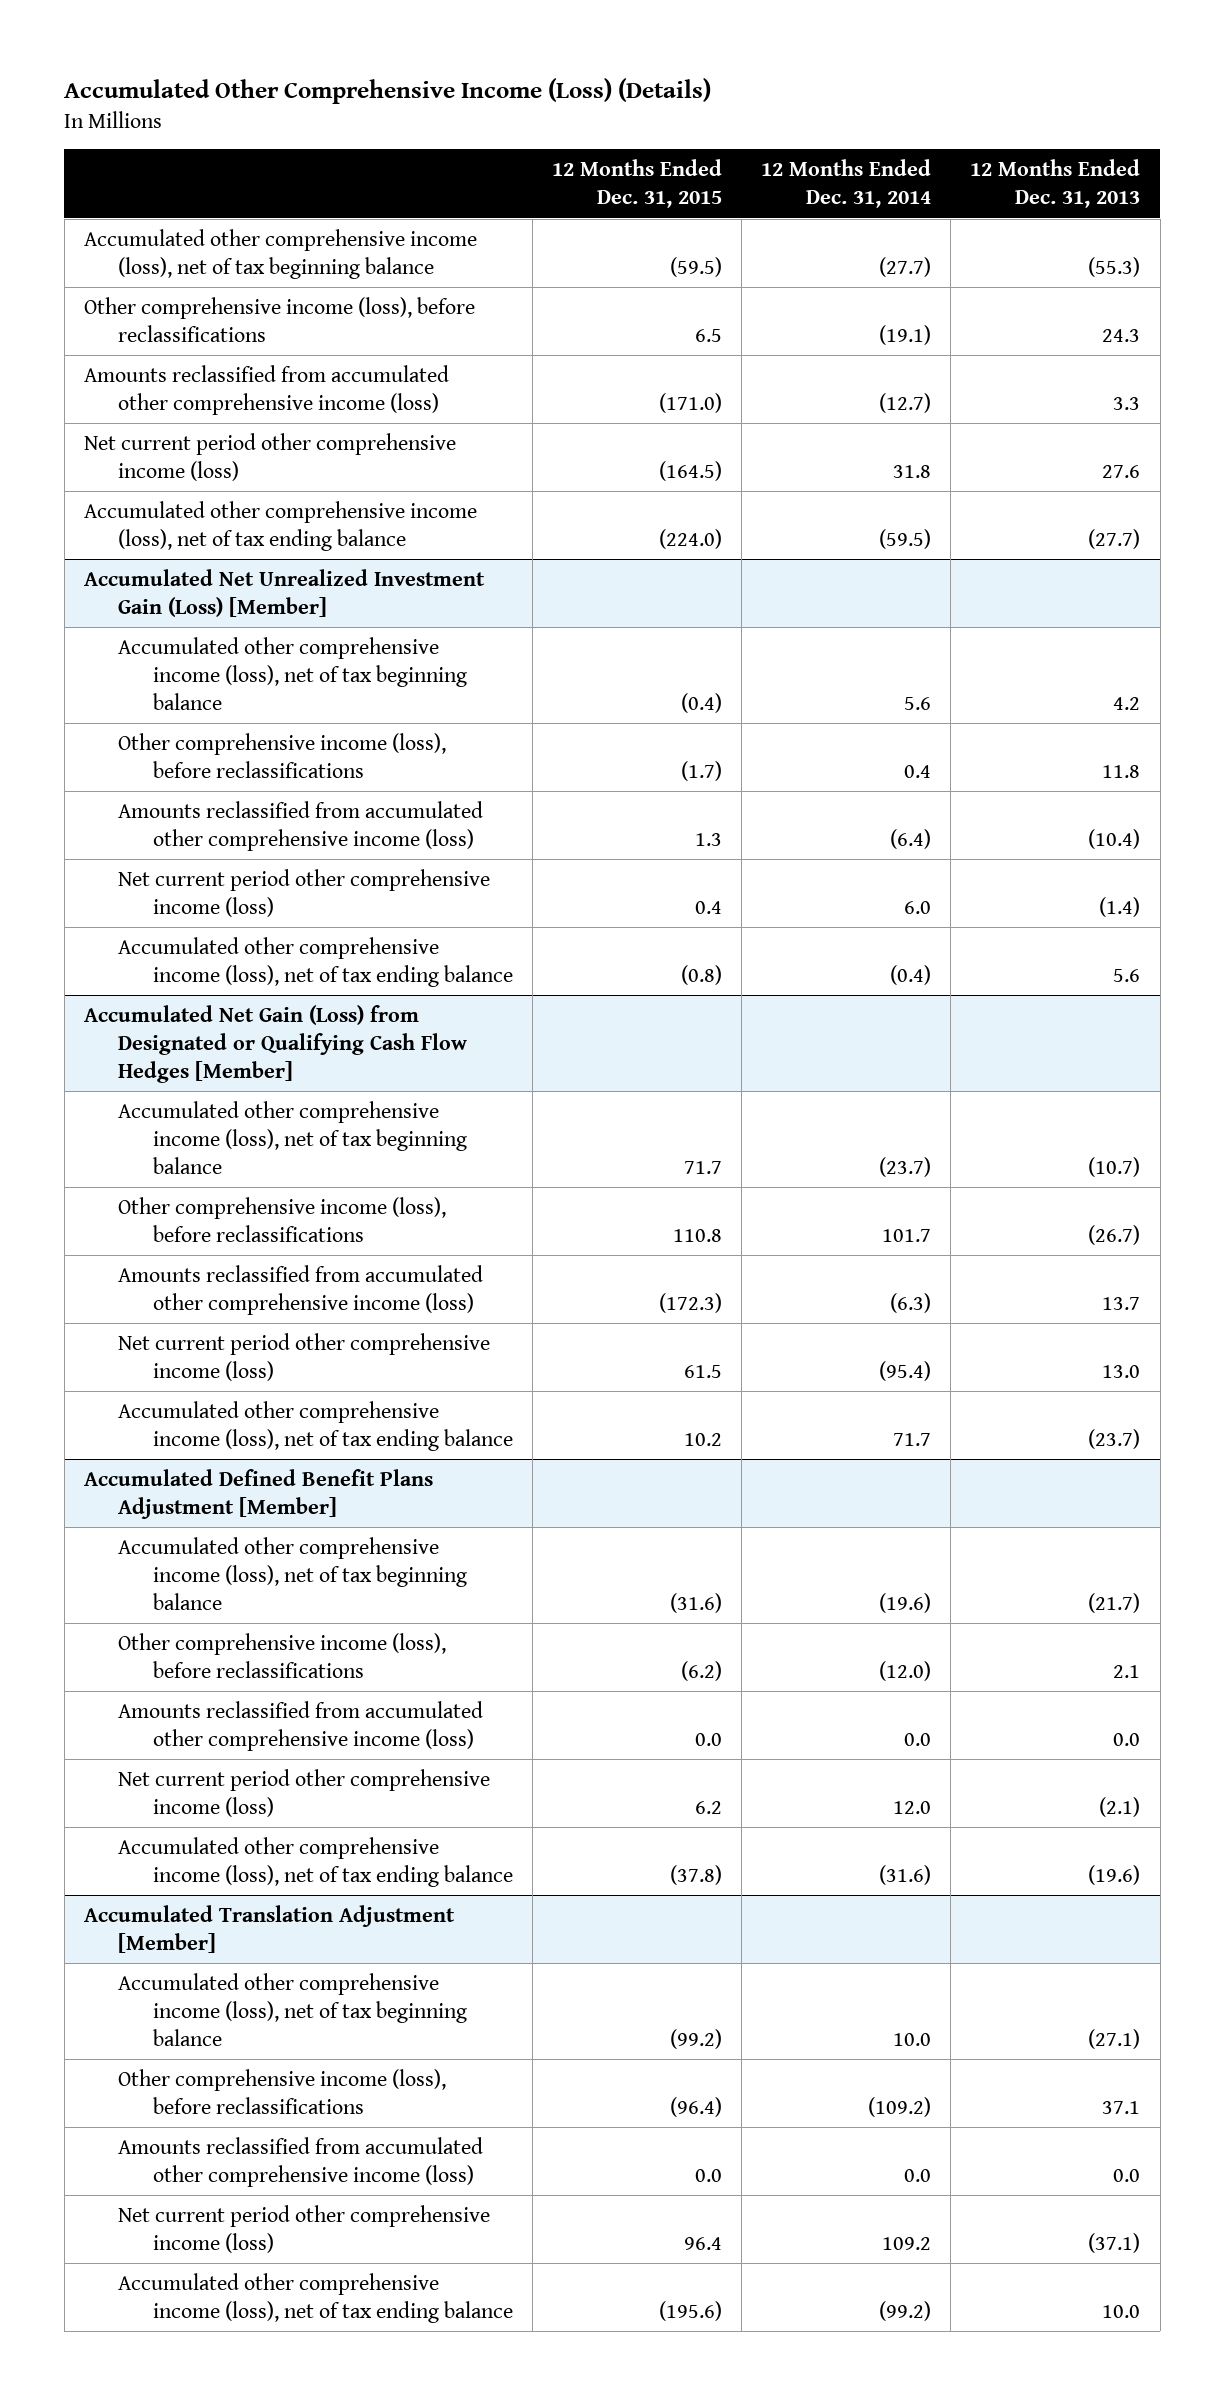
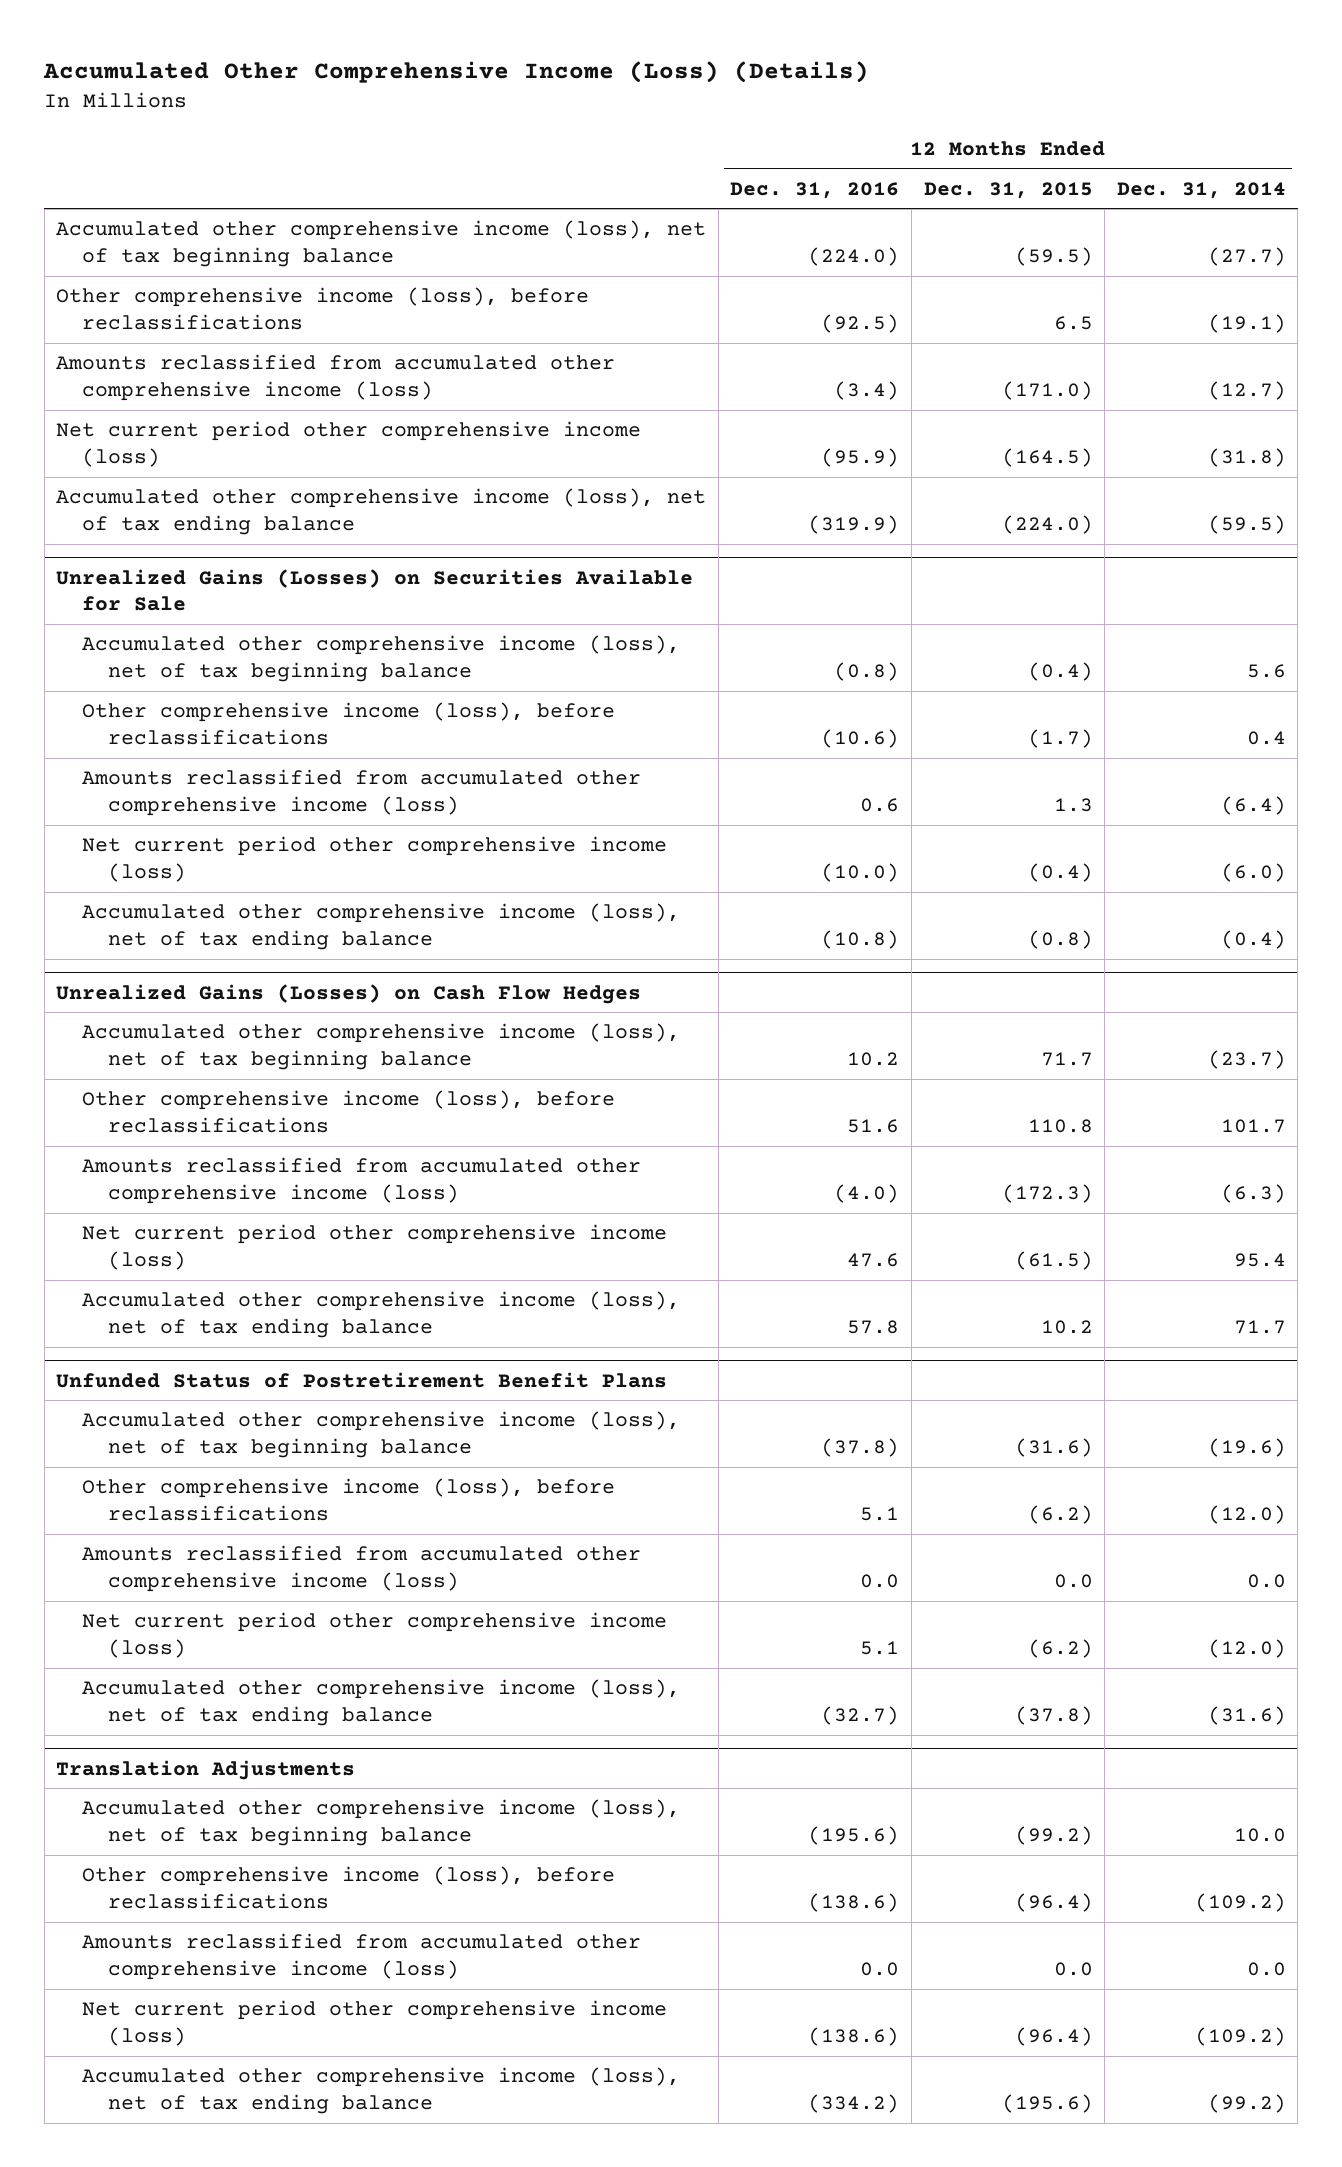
[970,159,1141,209] 12 Months Ended Dec. 31, 2013 -> none
none -> [730,181,900,199] Dec. 31, 2016
[893,464,932,478] 31.8 -> [1207,447,1286,467] (31.8)
[83,568,485,617] Accumulated Net Unrealized Investment Gain (Loss) [Member] -> [56,568,694,612] Unrealized Gains (Losses) on Securities Available for Sale
[695,900,723,914] 0.4 -> [1027,862,1093,882] (0.4)
[904,900,932,914] 6.0 -> [1220,862,1286,882] (6.0)
[83,1004,468,1083] Accumulated Net Gain (Loss) from Designated or Qualifying Cash Flow Hedges [Member] -> [56,983,642,1004] Unrealized Gains (Losses) on Cash Flow Hedges
[684,1364,723,1378] 61.5 -> [1014,1250,1093,1270] (61.5)
[879,1360,932,1381] (95.4) -> [1233,1252,1286,1267] 95.4
[83,1468,433,1519] Accumulated Defined Benefit Plans Adjustment [Member] -> [56,1371,668,1388] Unfunded Status of Postretirement Benefit Plans
[695,1800,723,1814] 6.2 -> [1027,1638,1093,1658] (6.2)
[893,1800,932,1814] 12.0 -> [1207,1638,1286,1658] (12.0)
[83,1904,455,1953] Accumulated Translation Adjustment [Member] -> [56,1759,356,1780] Translation Adjustments
[684,2236,723,2250] 96.4 -> [1014,2026,1093,2046] (96.4)
[882,2236,932,2250] 109.2 -> [1194,2026,1286,2046] (109.2)

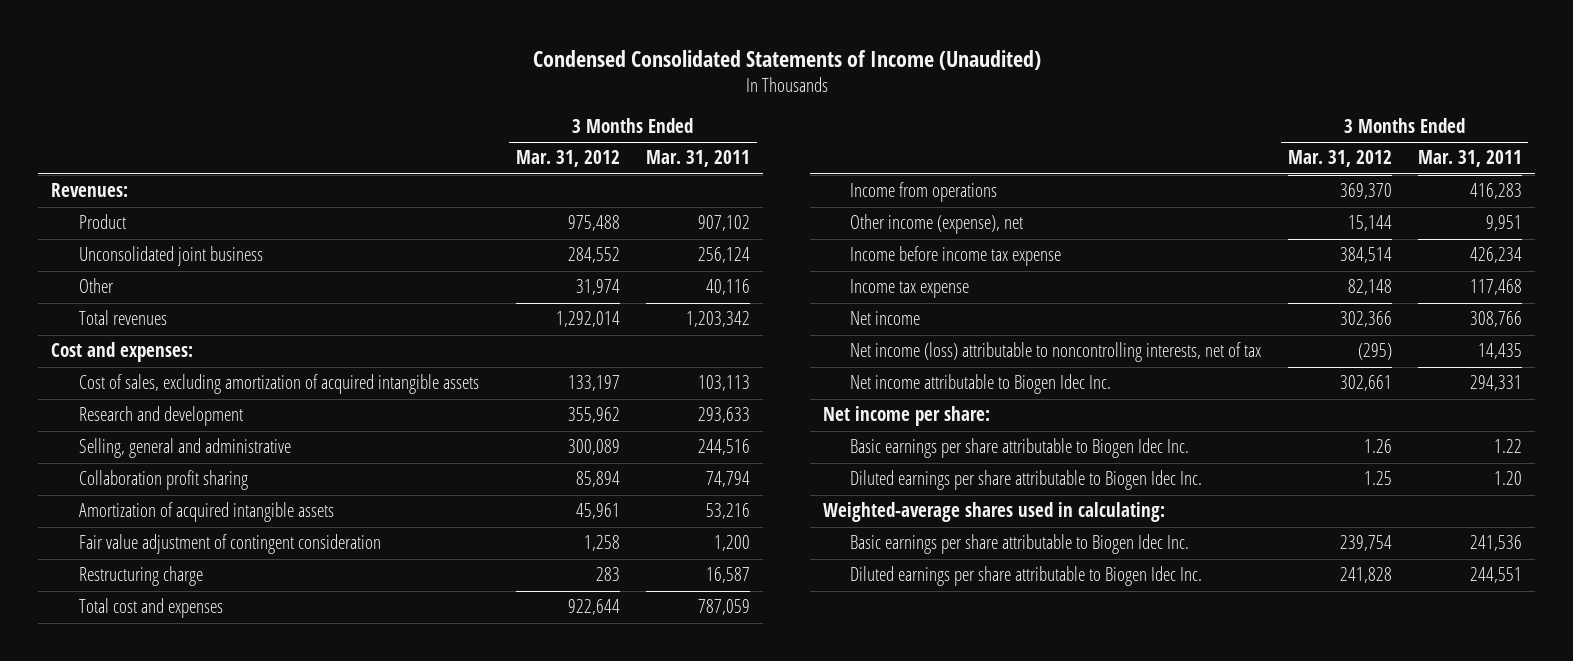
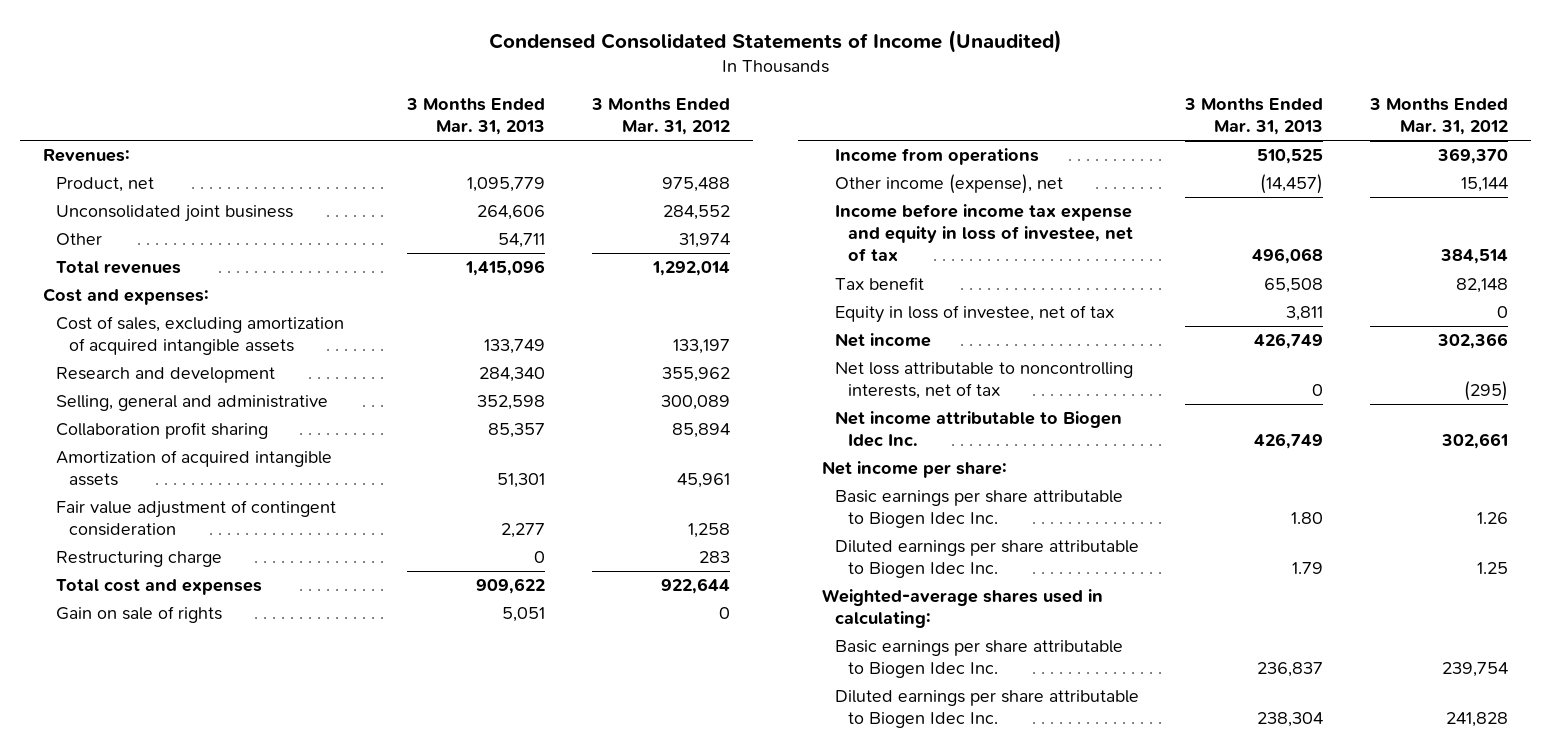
[646,150,751,168] Mar. 31, 2011 -> none
none -> [406,98,546,136] 3 Months Ended Mar. 31, 2013
[78,214,126,230] Product -> [56,177,155,193] Product, net
none -> [56,606,223,624] Gain on sale of rights
[850,246,1062,267] Income before income tax expense -> [834,204,1133,262] Income before income tax expense and equity in loss of investee, net of tax
[850,279,970,299] Income tax expense -> [834,277,924,291] Tax benefit
none -> [834,305,1114,324] Equity in loss of investee, net of tax
[850,342,1262,363] Net income (loss) attributable to noncontrolling interests, net of tax -> [834,362,1133,400] Net loss attributable to noncontrolling interests, net of tax

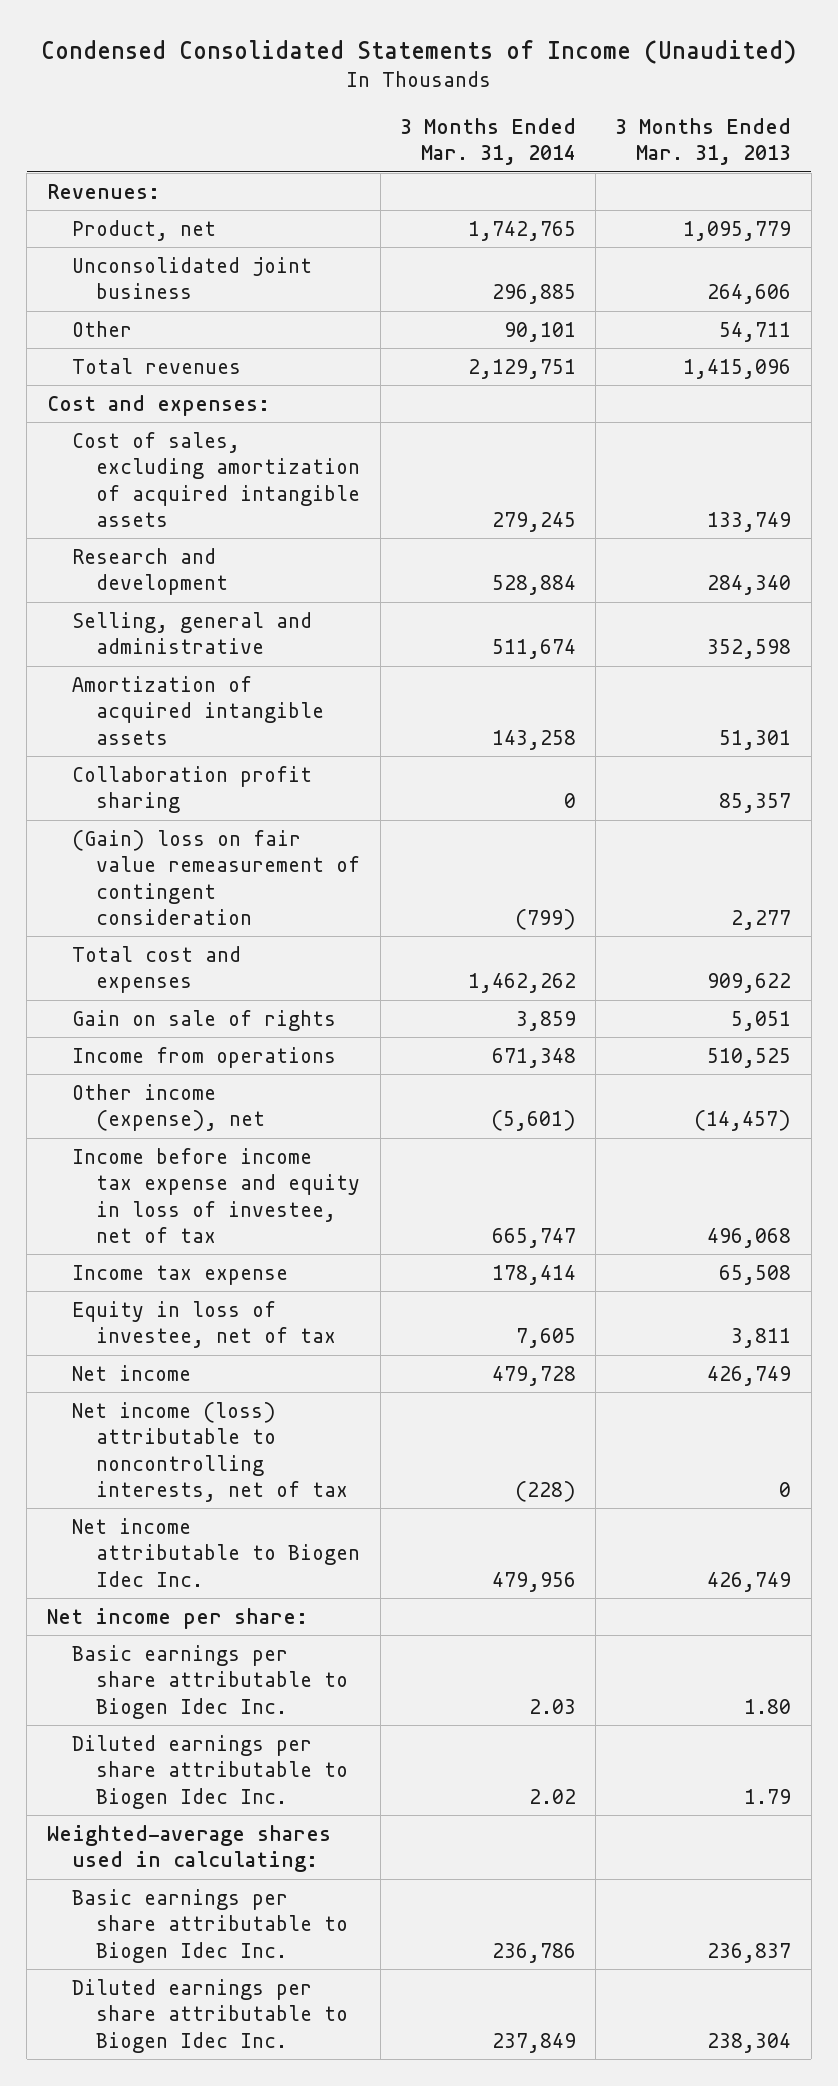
[590,98,730,136] 3 Months Ended Mar. 31, 2012 -> none
none -> [399,118,576,166] 3 Months Ended Mar. 31, 2014
[56,551,223,568] Restructuring charge -> none
[56,422,269,440] Collaboration profit sharing -> [71,765,312,814] Collaboration profit sharing
[56,500,337,537] Fair value adjustment of contingent consideration -> [71,829,361,925] (Gain) loss on fair value remeasurement of contingent consideration
[834,277,924,291] Tax benefit -> [71,1264,288,1285] Income tax expense
[834,362,1133,400] Net loss attributable to noncontrolling interests, net of tax -> [71,1401,349,1502] Net income (loss) attributable to noncontrolling interests, net of tax

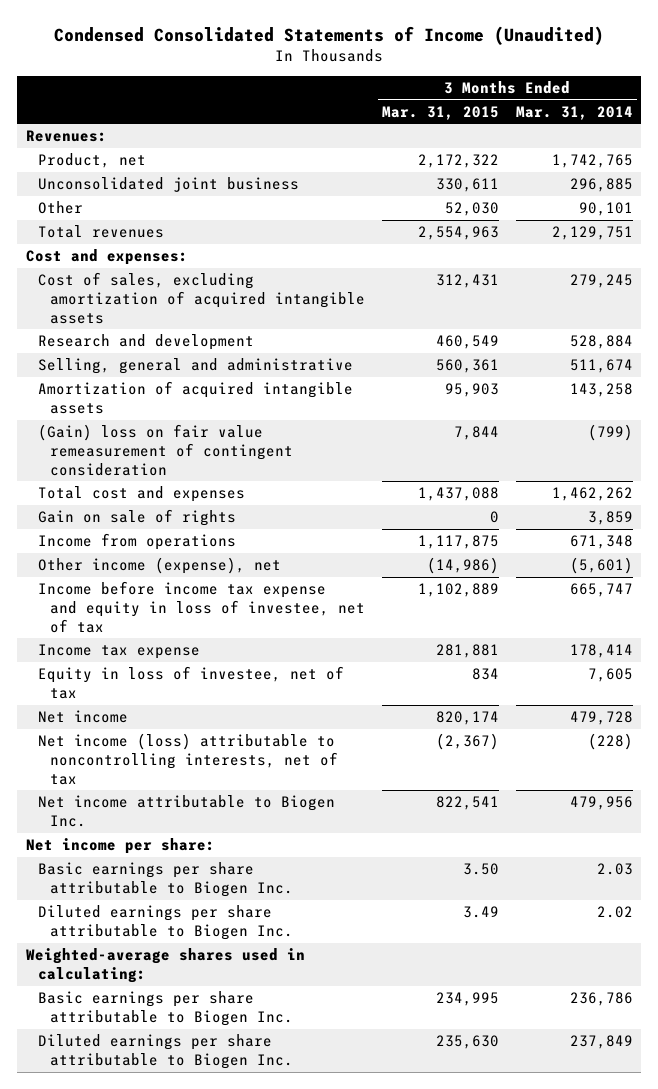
[615,118,792,166] 3 Months Ended Mar. 31, 2013 -> none
none -> [381,105,499,120] Mar. 31, 2015
[71,765,312,814] Collaboration profit sharing -> none
[71,1517,361,1587] Net income attributable to Biogen Idec Inc. -> [37,795,335,827] Net income attributable to Biogen Inc.
[71,1644,349,1719] Basic earnings per share attributable to Biogen Idec Inc. -> [37,862,293,897] Basic earnings per share attributable to Biogen Inc.
[71,1734,349,1809] Diluted earnings per share attributable to Biogen Idec Inc. -> [37,905,293,940] Diluted earnings per share attributable to Biogen Inc.
[71,1888,349,1963] Basic earnings per share attributable to Biogen Idec Inc. -> [37,991,293,1026] Basic earnings per share attributable to Biogen Inc.
[71,1978,349,2053] Diluted earnings per share attributable to Biogen Idec Inc. -> [37,1034,293,1069] Diluted earnings per share attributable to Biogen Inc.

